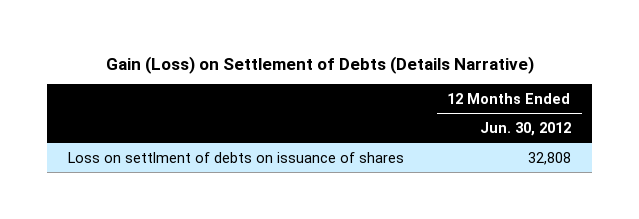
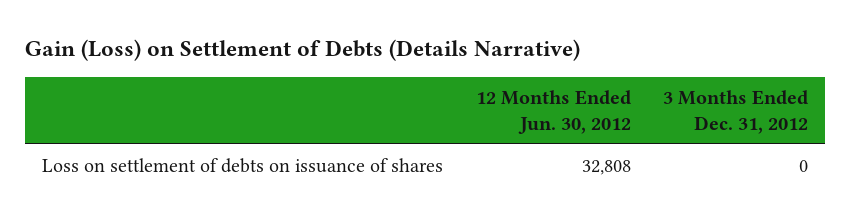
none -> [663,89,809,134] 3 Months Ended Dec. 31, 2012
[68,151,405,163] Loss on settlment of debts on issuance of shares -> [41,158,443,174] Loss on settlement of debts on issuance of shares

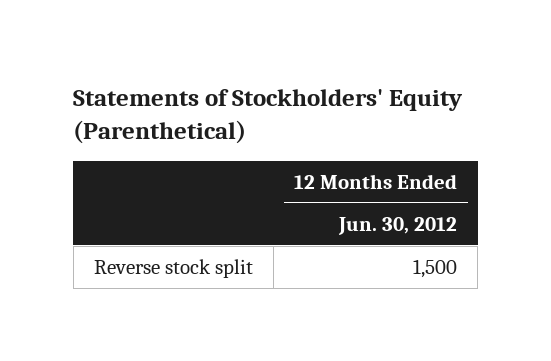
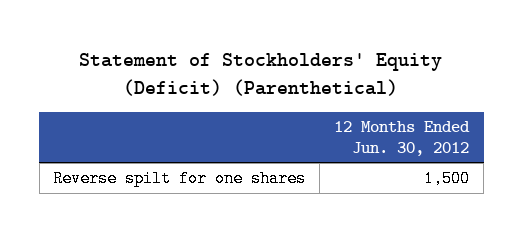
[73,89,464,145] Statements of Stockholders' Equity (Parenthetical) -> [79,53,443,96] Statement of Stockholders' Equity (Deficit) (Parenthetical)
[94,259,254,279] Reverse stock split -> [53,170,307,188] Reverse spilt for one shares

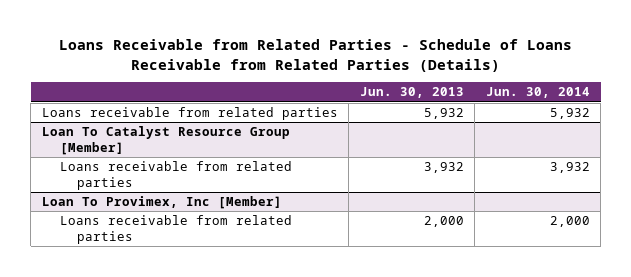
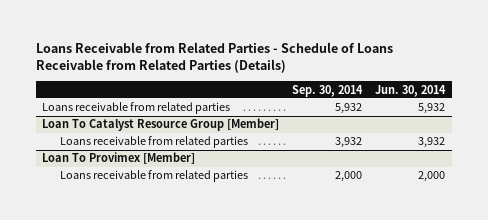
[359,87,464,99] Jun. 30, 2013 -> none
none -> [292,84,364,97] Sep. 30, 2014
[41,196,282,210] Loan To Provimex, Inc [Member] -> [42,152,196,165] Loan To Provimex [Member]

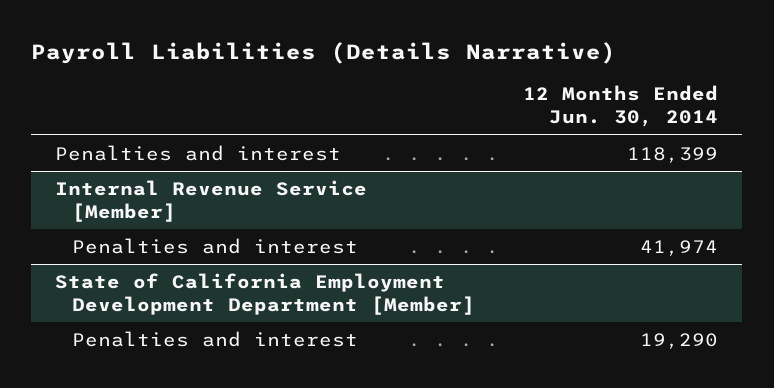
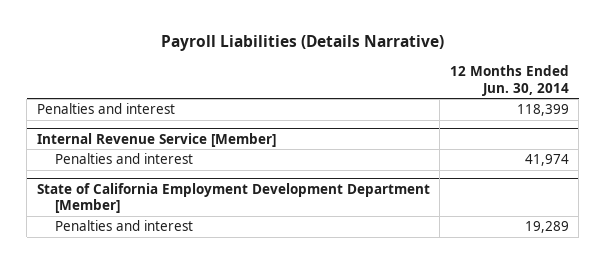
[640,332,719,349] 19,290 -> [524,221,569,234] 19,289

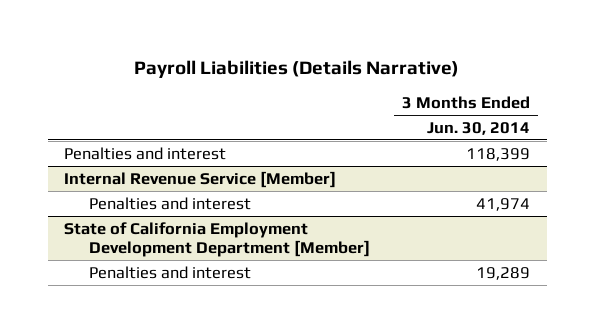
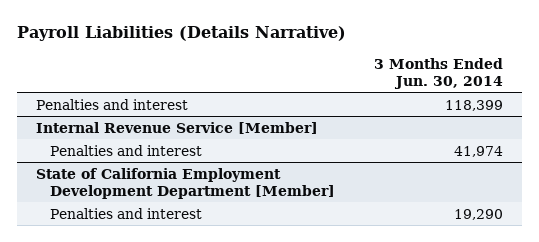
[476,266,531,280] 19,289 -> [453,208,503,220] 19,290

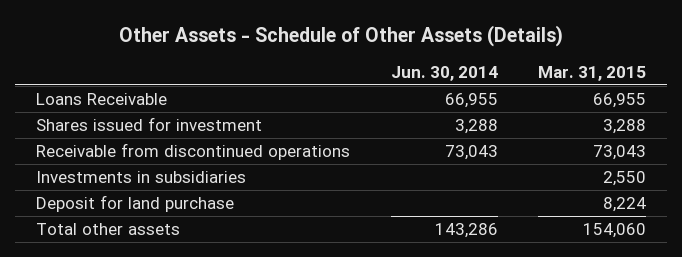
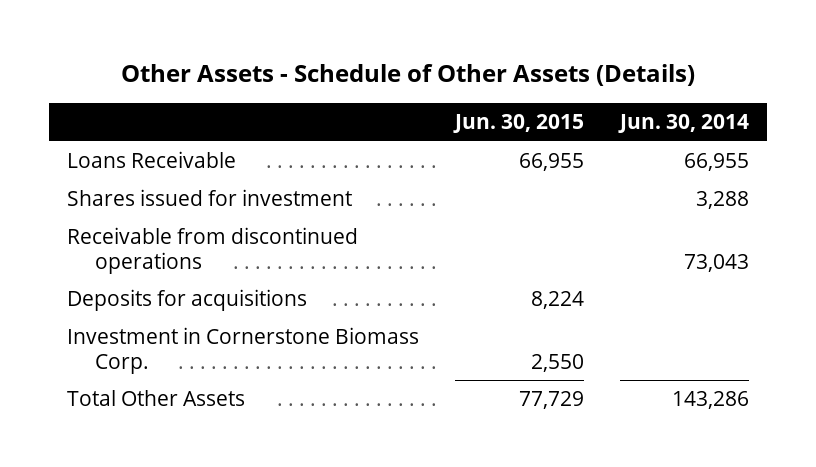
[538,65,647,81] Mar. 31, 2015 -> none
none -> [453,114,585,134] Jun. 30, 2015
[35,194,234,212] Deposit for land purchase -> none
none -> [67,289,308,312] Deposits for acquisitions
[35,170,246,183] Investments in subsidiaries -> [67,327,420,374] Investment in Cornerstone Biomass Corp.
[35,222,180,235] Total other assets -> [67,390,246,407] Total Other Assets

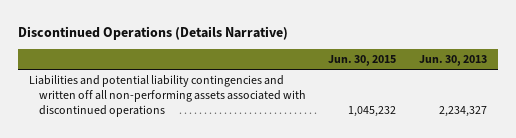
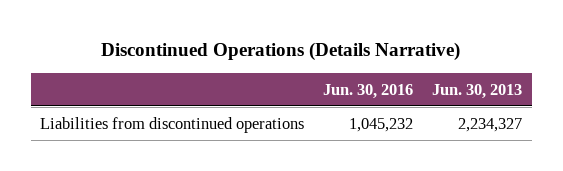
[328,55,397,67] Jun. 30, 2015 -> none
none -> [323,83,414,99] Jun. 30, 2016
[29,74,306,118] Liabilities and potential liability contingencies and written off all non-performing assets associated with discontinued operations -> [40,116,305,133] Liabilities from discontinued operations

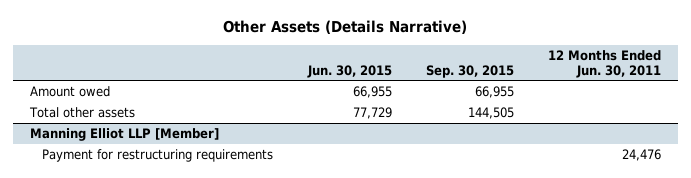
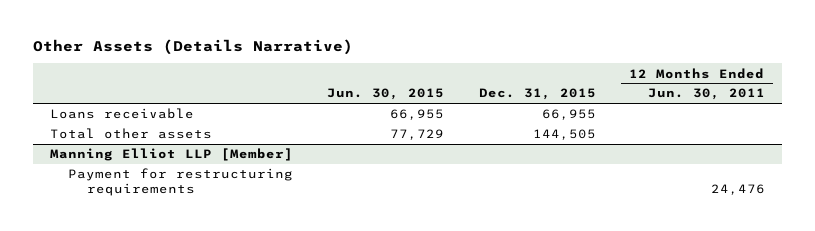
[425,64,514,78] Sep. 30, 2015 -> none
none -> [478,88,596,101] Dec. 31, 2015
[29,86,110,98] Amount owed -> [49,108,194,120] Loans receivable

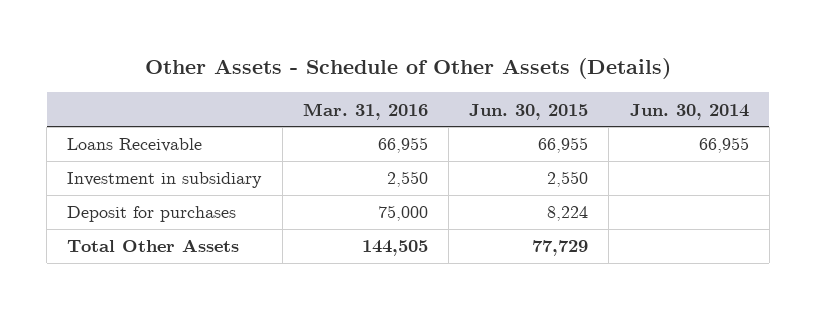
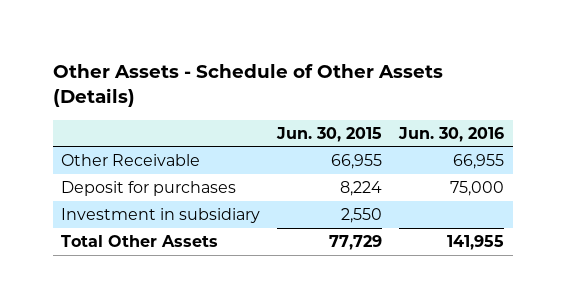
[302,102,428,120] Mar. 31, 2016 -> none
[629,103,749,120] Jun. 30, 2014 -> none
none -> [398,126,505,142] Jun. 30, 2016
[67,138,203,153] Loans Receivable -> [61,153,201,166] Other Receivable
[67,172,263,189] Investment in subsidiary -> [61,207,261,223] Investment in subsidiary

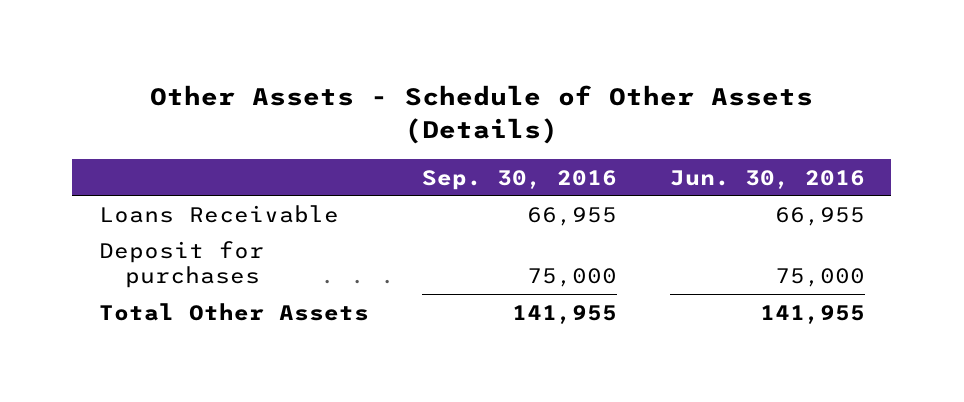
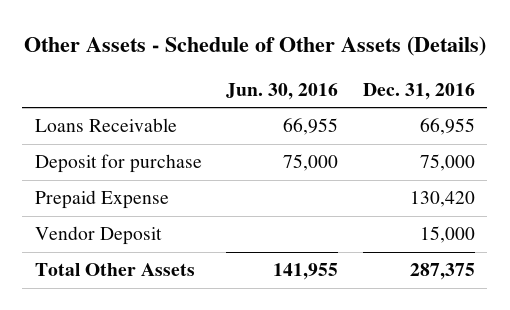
[421,169,617,190] Sep. 30, 2016 -> none
none -> [362,82,475,100] Dec. 31, 2016
[98,240,264,289] Deposit for purchases -> [34,154,202,174] Deposit for purchase
none -> [34,190,169,210] Prepaid Expense
none -> [34,226,162,246] Vendor Deposit

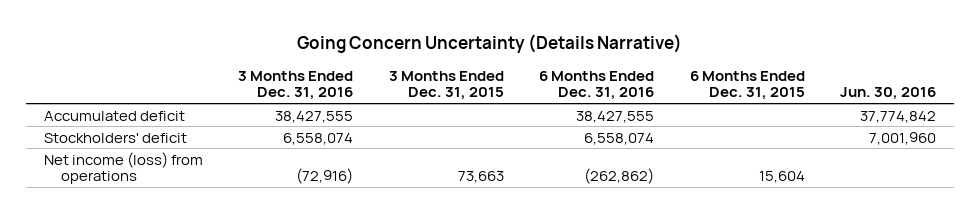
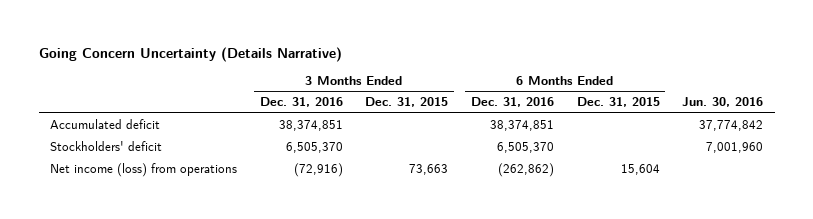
[275,110,354,123] 38,427,555 -> [278,120,343,132] 38,374,851
[576,110,655,123] 38,427,555 -> [490,120,555,132] 38,374,851
[283,132,354,145] 6,558,074 -> [285,142,343,154] 6,505,370
[584,132,655,145] 6,558,074 -> [497,142,555,154] 6,505,370

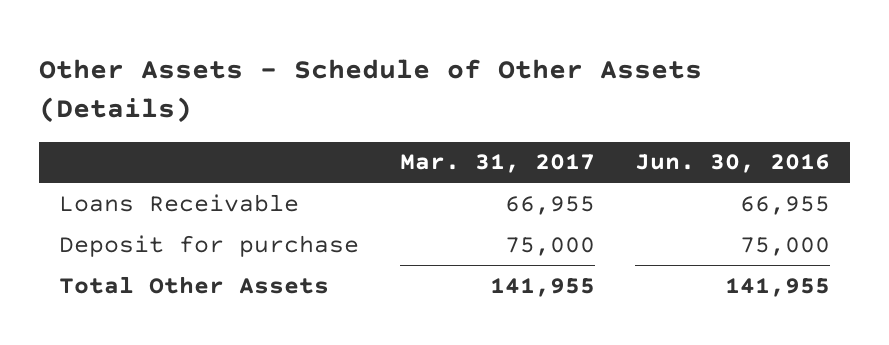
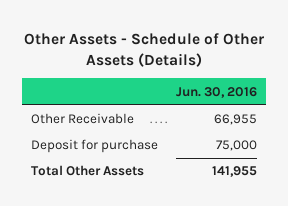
[399,154,595,174] Mar. 31, 2017 -> none
[59,193,300,212] Loans Receivable -> [31,113,135,125] Other Receivable

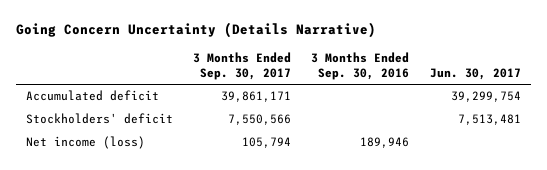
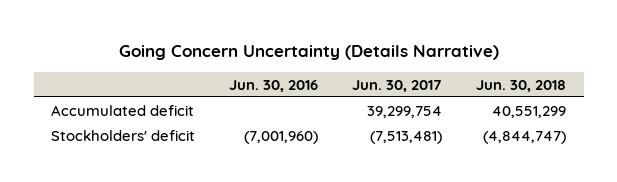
[193,51,292,80] 3 Months Ended Sep. 30, 2017 -> none
[311,51,410,80] 3 Months Ended Sep. 30, 2016 -> none
none -> [229,79,319,92] Jun. 30, 2016
none -> [476,79,567,92] Jun. 30, 2018
[26,136,146,150] Net income (loss) -> none
[457,114,521,126] 7,513,481 -> [370,130,443,144] (7,513,481)

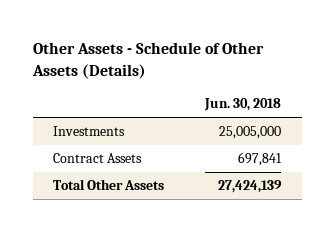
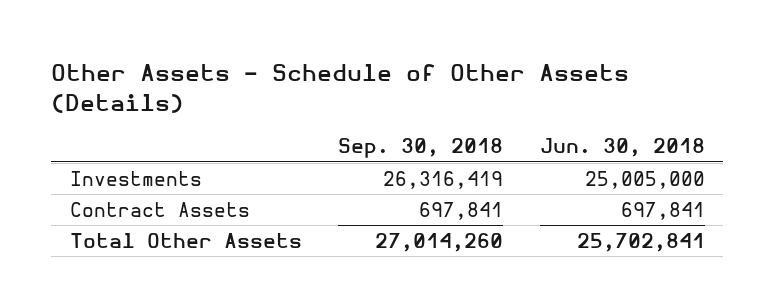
none -> [338,138,504,159] Sep. 30, 2018
[218,180,283,194] 27,424,139 -> [576,232,705,252] 25,702,841

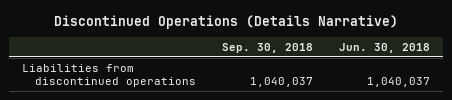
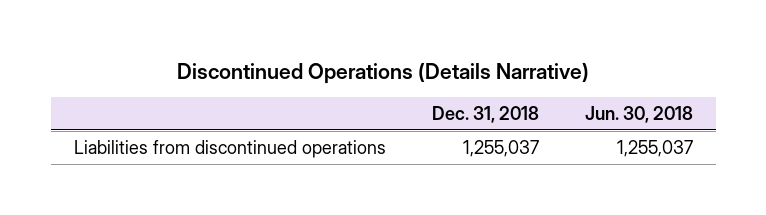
[221,43,313,54] Sep. 30, 2018 -> none
none -> [431,105,539,123] Dec. 31, 2018
[366,77,430,88] 1,040,037 -> [616,139,693,157] 1,255,037

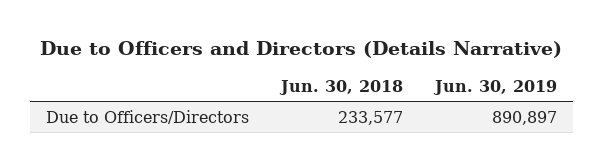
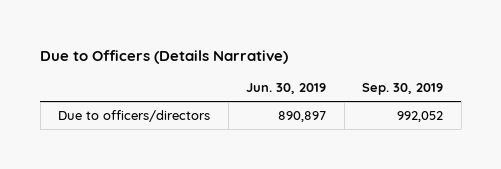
[40,41,563,59] Due to Officers and Directors (Details Narrative) -> [40,49,289,64] Due to Officers (Details Narrative)
[278,80,403,96] Jun. 30, 2018 -> none
none -> [362,83,444,96] Sep. 30, 2019
[46,109,250,124] Due to Officers/Directors -> [58,110,211,123] Due to officers/directors

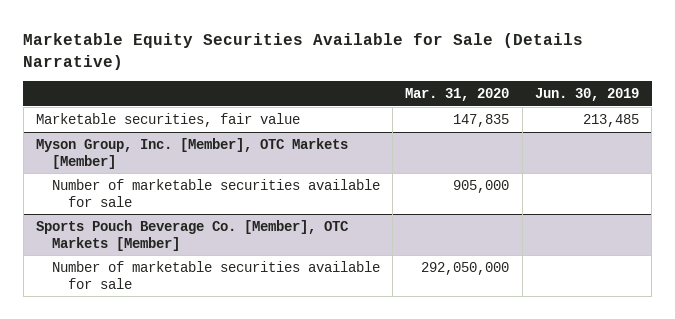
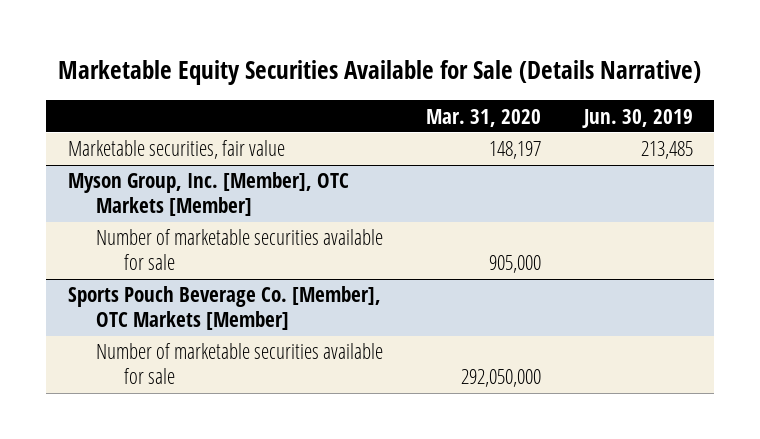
[453,114,510,128] 147,835 -> [488,141,541,160] 148,197

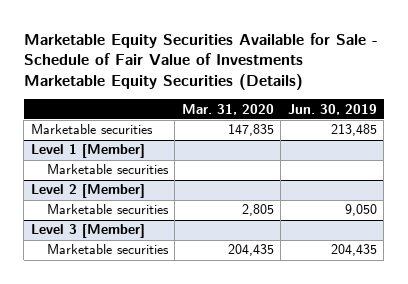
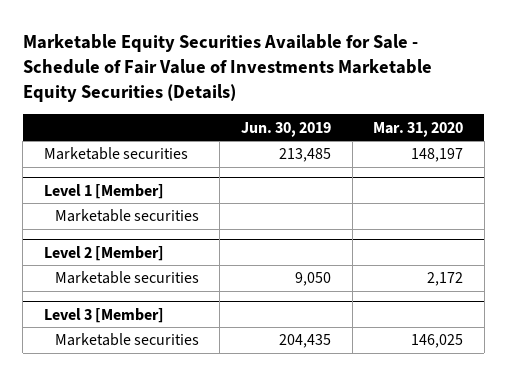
[227,124,274,137] 147,835 -> [411,148,464,163] 148,197
[241,204,274,217] 2,805 -> [427,272,464,287] 2,172
[227,244,274,257] 204,435 -> [411,334,464,349] 146,025

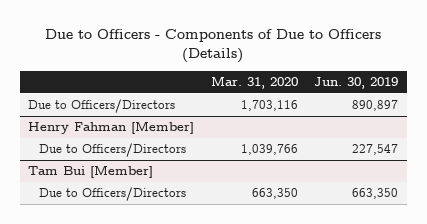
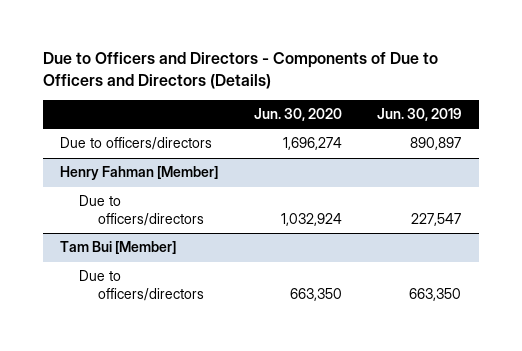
[45,29,382,64] Due to Officers - Components of Due to Officers (Details) -> [42,52,438,89] Due to Officers and Directors - Components of Due to Officers and Directors (Details)
[210,75,298,89] Mar. 31, 2020 -> none
none -> [253,108,342,122] Jun. 30, 2020
[28,99,176,114] Due to Officers/Directors -> [60,137,213,151] Due to officers/directors
[39,143,187,158] Due to Officers/Directors -> [79,195,204,226] Due to officers/directors
[39,187,187,202] Due to Officers/Directors -> [79,270,204,301] Due to officers/directors

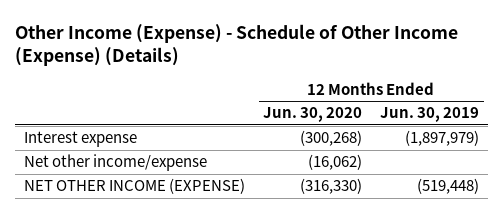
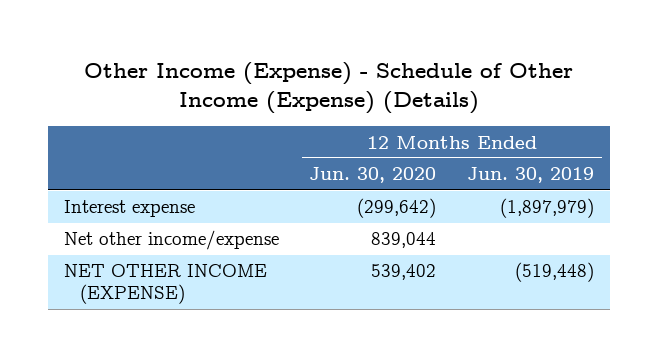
[300,130,363,147] (300,268) -> [357,198,437,219] (299,642)
[308,154,363,171] (16,062) -> [371,232,437,249] 839,044
[300,178,363,195] (316,330) -> [371,264,437,281] 539,402

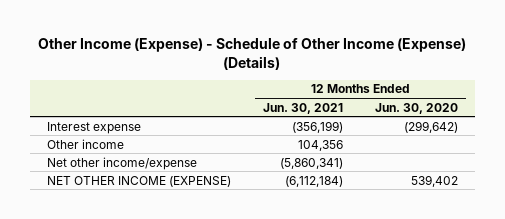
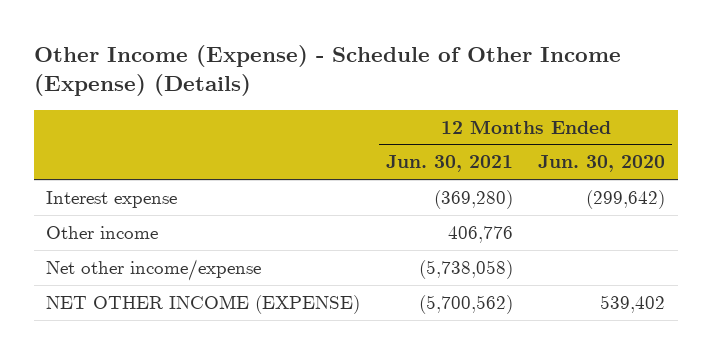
[291,120,343,133] (356,199) -> [433,189,513,209] (369,280)
[297,139,343,151] 104,356 -> [447,225,513,243] 406,776
[279,157,343,169] (5,860,341) -> [418,259,513,279] (5,738,058)
[284,175,343,187] (6,112,184) -> [418,294,513,314] (5,700,562)

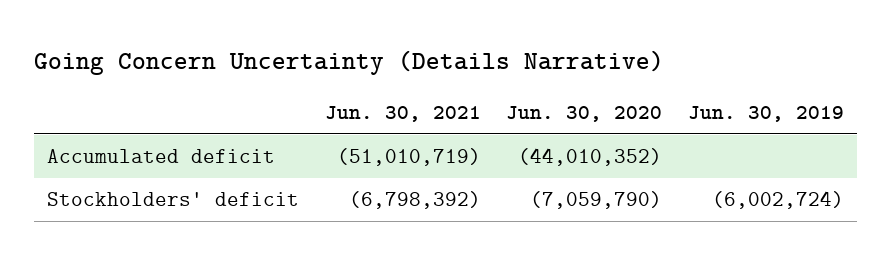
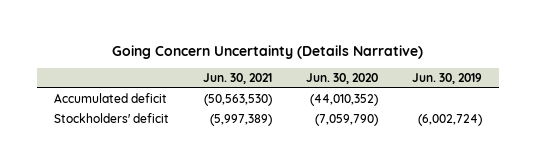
[336,148,481,167] (51,010,719) -> [204,94,273,107] (50,563,530)
[348,191,481,210] (6,798,392) -> [210,114,273,127] (5,997,389)

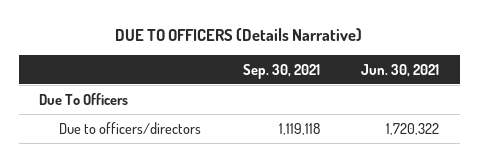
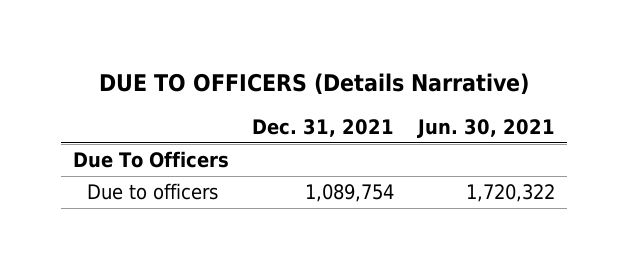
[242,63,320,79] Sep. 30, 2021 -> none
none -> [252,119,395,138] Dec. 31, 2021
[59,121,202,134] Due to officers/directors -> [87,183,219,201] Due to officers

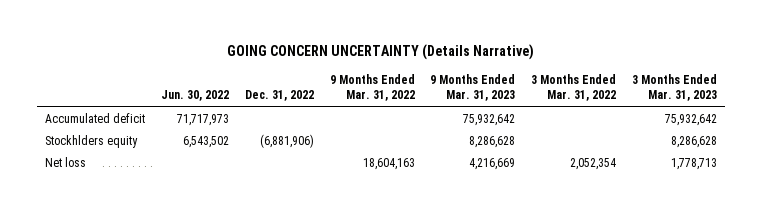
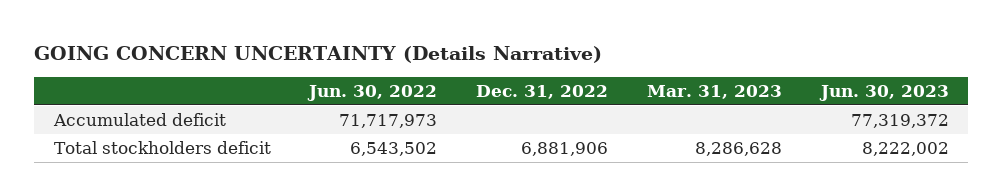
[329,73,415,102] 9 Months Ended Mar. 31, 2022 -> none
[430,73,516,102] 9 Months Ended Mar. 31, 2023 -> none
[531,73,617,102] 3 Months Ended Mar. 31, 2022 -> none
[632,73,718,102] 3 Months Ended Mar. 31, 2023 -> none
none -> [647,84,783,99] Mar. 31, 2023
none -> [818,84,949,101] Jun. 30, 2023
[44,134,138,148] Stockhlders equity -> none
[44,156,86,167] Net loss -> none
none -> [53,141,271,155] Total stockholders deficit

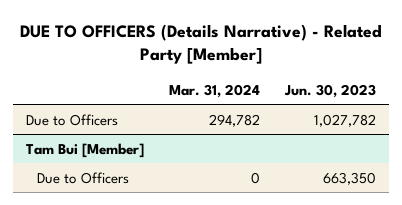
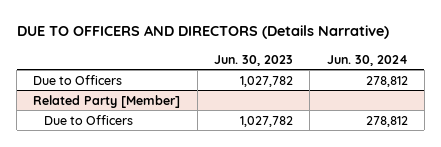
[19,23,382,65] DUE TO OFFICERS (Details Narrative) - Related Party [Member] -> [16,25,389,40] DUE TO OFFICERS AND DIRECTORS (Details Narrative)
[168,83,260,98] Mar. 31, 2024 -> none
none -> [326,54,408,66] Jun. 30, 2024
[25,142,144,158] Tam Bui [Member] -> [33,94,181,108] Related Party [Member]
[323,171,377,185] 663,350 -> [240,115,294,127] 1,027,782

